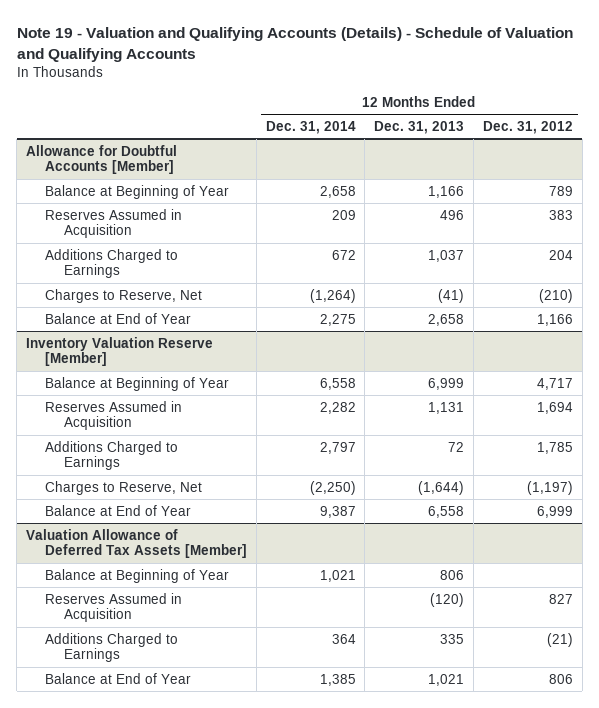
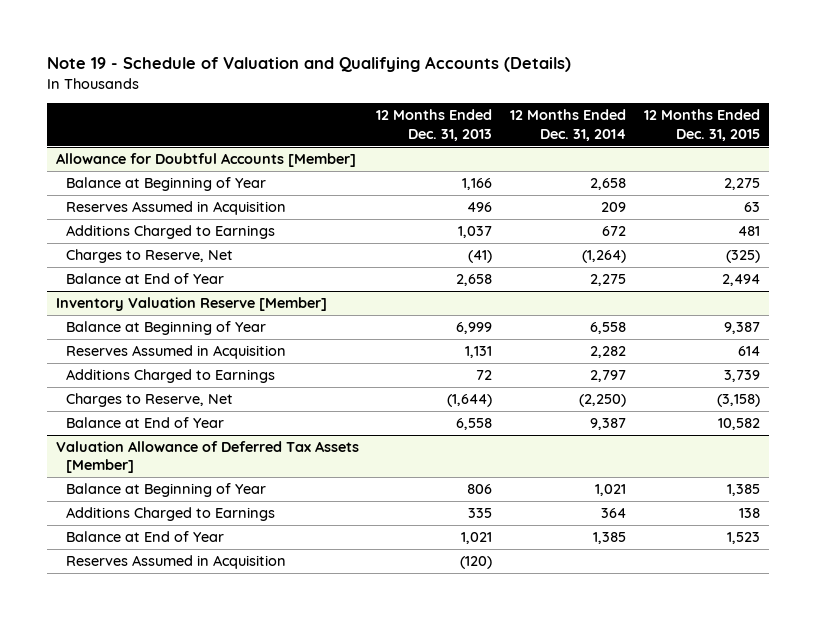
[16,26,573,62] Note 19 - Valuation and Qualifying Accounts (Details) - Schedule of Valuation and Qualifying Accounts -> [46,56,571,73] Note 19 - Schedule of Valuation and Qualifying Accounts (Details)
[482,120,573,134] Dec. 31, 2012 -> none
none -> [643,109,760,141] 12 Months Ended Dec. 31, 2015
[44,592,182,623] Reserves Assumed in Acquisition -> [66,554,287,569] Reserves Assumed in Acquisition

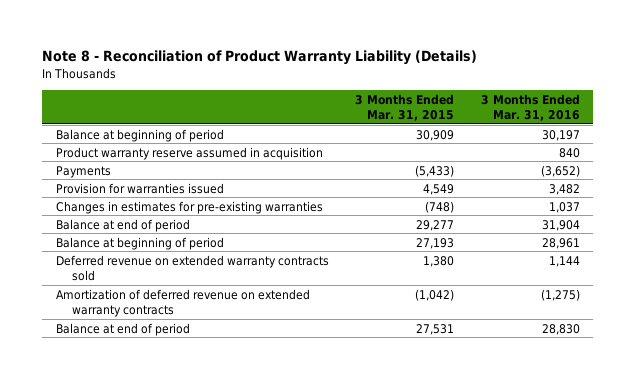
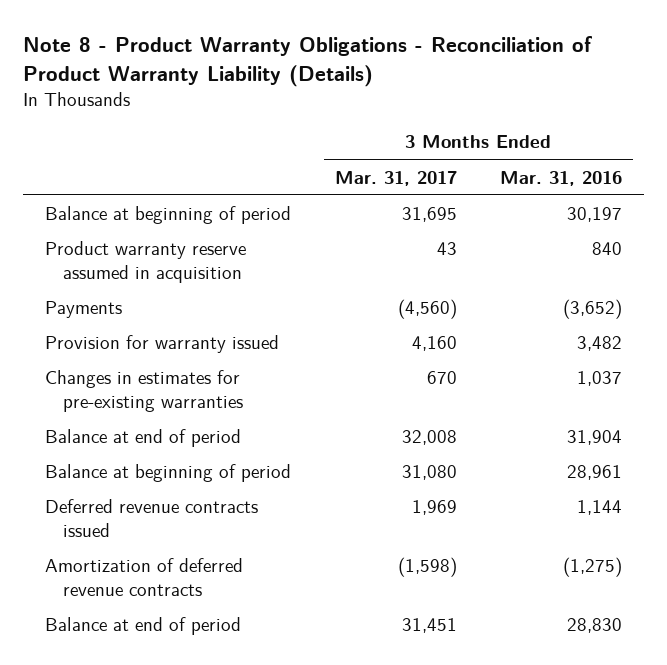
[42,50,478,66] Note 8 - Reconciliation of Product Warranty Liability (Details) -> [23,36,593,87] Note 8 - Product Warranty Obligations - Reconciliation of Product Warranty Liability (Details)
[355,93,455,121] 3 Months Ended Mar. 31, 2015 -> none
none -> [334,170,457,186] Mar. 31, 2017
[55,182,224,194] Provision for warranties issued -> [45,335,280,354] Provision for warranty issued
[55,254,329,281] Deferred revenue on extended warranty contracts sold -> [45,499,259,538] Deferred revenue contracts issued
[55,288,310,317] Amortization of deferred revenue on extended warranty contracts -> [45,558,244,597] Amortization of deferred revenue contracts

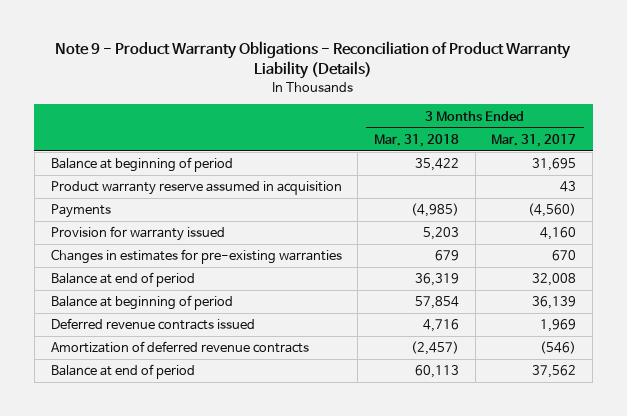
[23,36,593,87] Note 8 - Product Warranty Obligations - Reconciliation of Product Warranty Liability (Details) -> [55,41,572,80] Note 9 - Product Warranty Obligations - Reconciliation of Product Warranty Liability (Details)
[500,170,623,186] Mar. 31, 2016 -> none
none -> [373,133,459,147] Mar. 31, 2018
[401,465,457,481] 31,080 -> [532,296,577,310] 36,139
[397,557,457,578] (1,598) -> [540,341,577,355] (546)
[401,618,457,634] 31,451 -> [532,365,577,379] 37,562

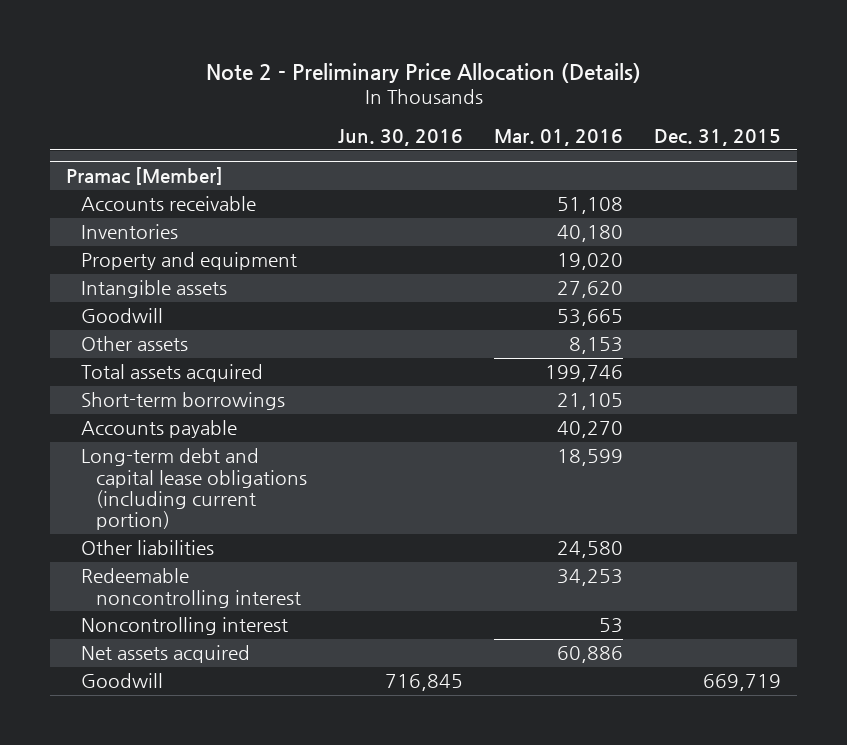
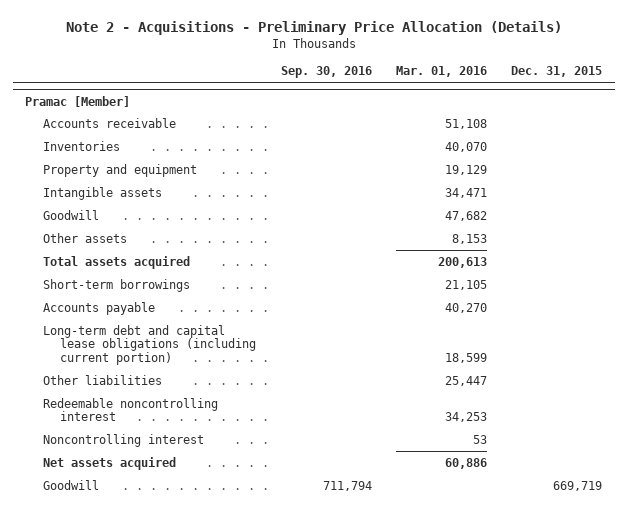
[205,62,641,83] Note 2 - Preliminary Price Allocation (Details) -> [65,20,562,35] Note 2 - Acquisitions - Preliminary Price Allocation (Details)
[337,128,463,146] Jun. 30, 2016 -> none
none -> [280,66,372,79] Sep. 30, 2016
[556,225,623,243] 40,180 -> [445,141,488,152] 40,070
[556,253,623,271] 19,020 -> [445,164,488,175] 19,129
[556,281,623,299] 27,620 -> [445,187,488,198] 34,471
[556,309,623,327] 53,665 -> [445,210,488,221] 47,682
[544,365,623,383] 199,746 -> [438,256,488,268] 200,613
[556,541,623,559] 24,580 -> [445,375,488,386] 25,447

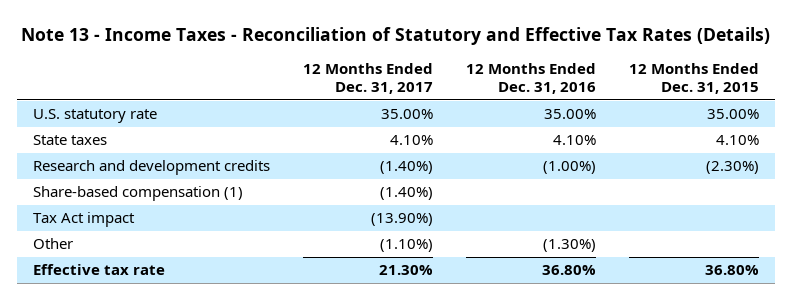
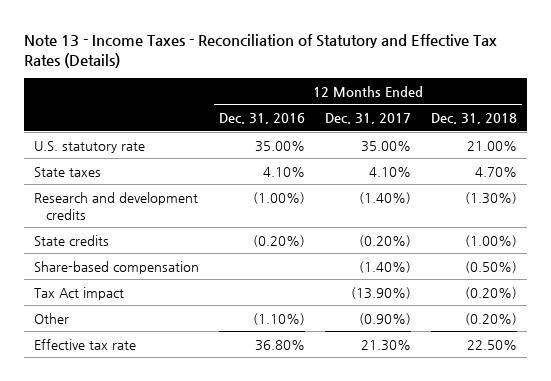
[628,63,759,95] 12 Months Ended Dec. 31, 2015 -> none
none -> [431,113,518,125] Dec. 31, 2018
none -> [34,234,110,246] State credits
[33,186,244,202] Share-based compensation (1) -> [34,260,200,274] Share-based compensation
[380,239,434,253] (1.10%) -> [359,312,412,325] (0.90%)
[542,239,596,253] (1.30%) -> [253,312,306,325] (1.10%)

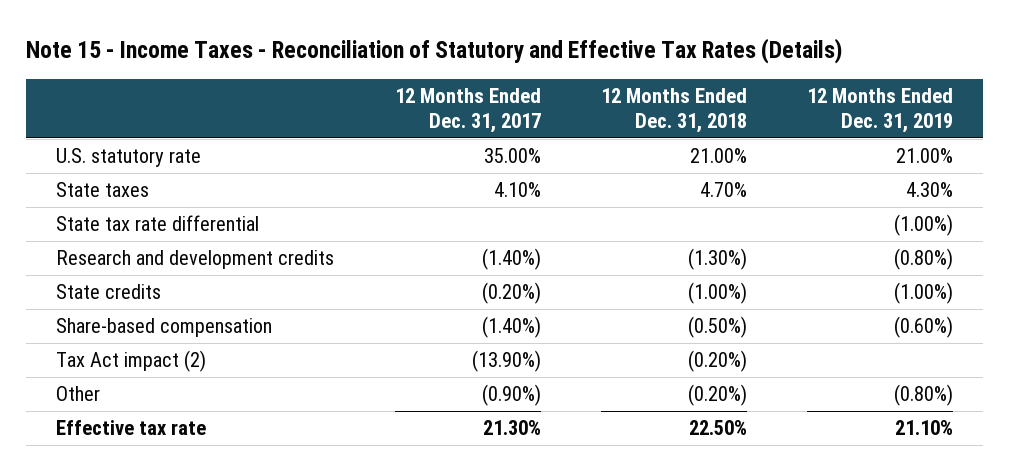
[24,33,498,69] Note 13 - Income Taxes - Reconciliation of Statutory and Effective Tax Rates (Details) -> [26,38,843,65] Note 15 - Income Taxes - Reconciliation of Statutory and Effective Tax Rates (Details)
[219,113,306,125] Dec. 31, 2016 -> none
none -> [807,88,954,134] 12 Months Ended Dec. 31, 2019
none -> [56,215,260,232] State tax rate differential
[34,286,125,300] Tax Act impact -> [56,350,207,373] Tax Act impact (2)

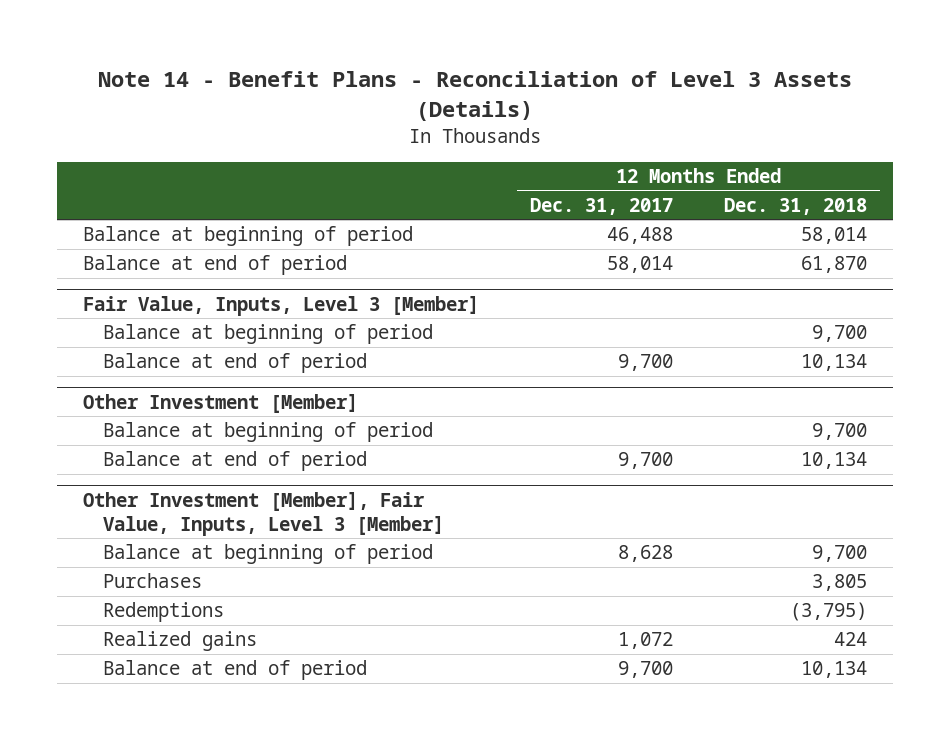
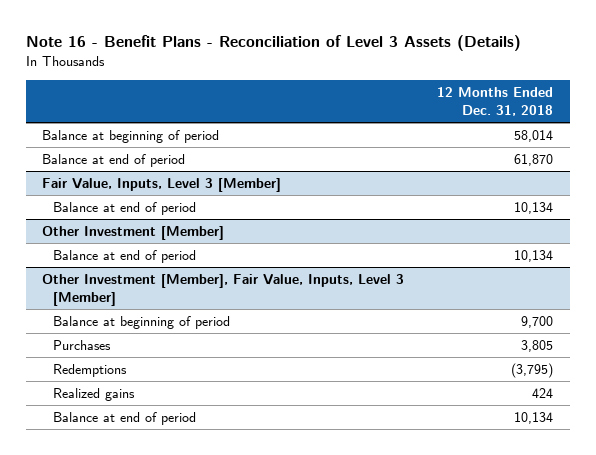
[98,71,853,121] Note 14 - Benefit Plans - Reconciliation of Level 3 Assets (Details) -> [25,35,521,52] Note 16 - Benefit Plans - Reconciliation of Level 3 Assets (Details)
[530,197,674,215] Dec. 31, 2017 -> none
[102,324,433,345] Balance at beginning of period -> none
[102,422,433,443] Balance at beginning of period -> none

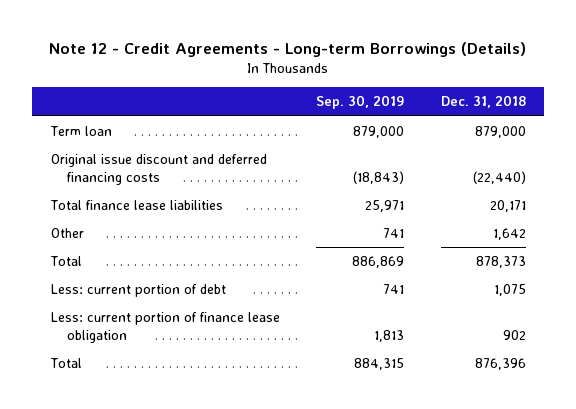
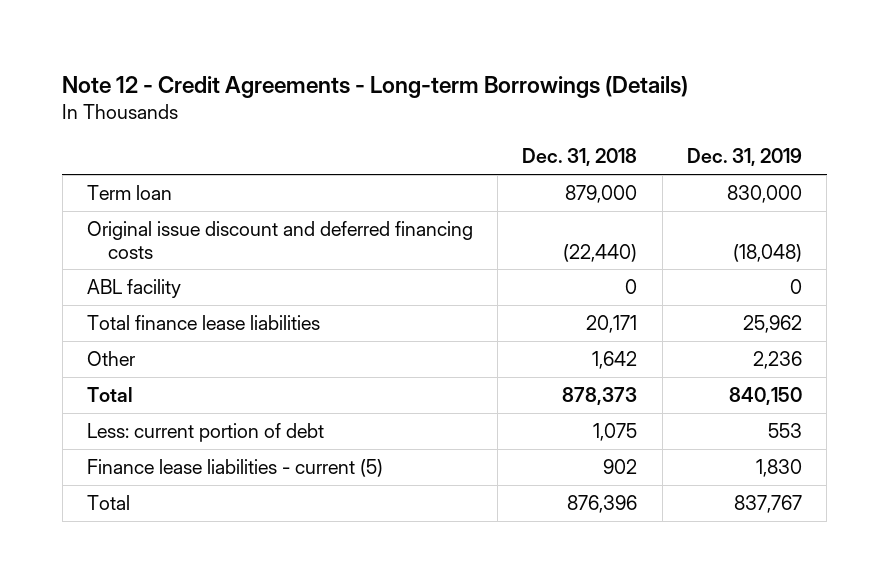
[316,95,405,110] Sep. 30, 2019 -> none
none -> [686,148,802,167] Dec. 31, 2019
none -> [87,279,182,299] ABL facility
[50,311,280,343] Less: current portion of finance lease obligation -> [87,459,384,478] Finance lease liabilities - current (5)

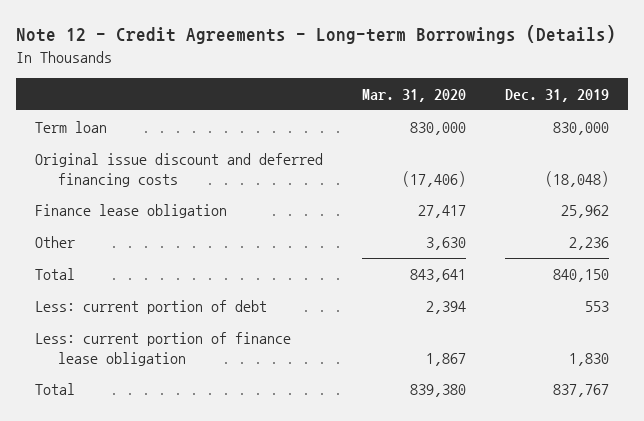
[522,148,638,167] Dec. 31, 2018 -> none
none -> [361,89,466,103] Mar. 31, 2020
[87,279,182,299] ABL facility -> none
[87,315,321,331] Total finance lease liabilities -> [35,204,228,219] Finance lease obligation
[87,459,384,478] Finance lease liabilities - current (5) -> [35,332,292,366] Less: current portion of finance lease obligation

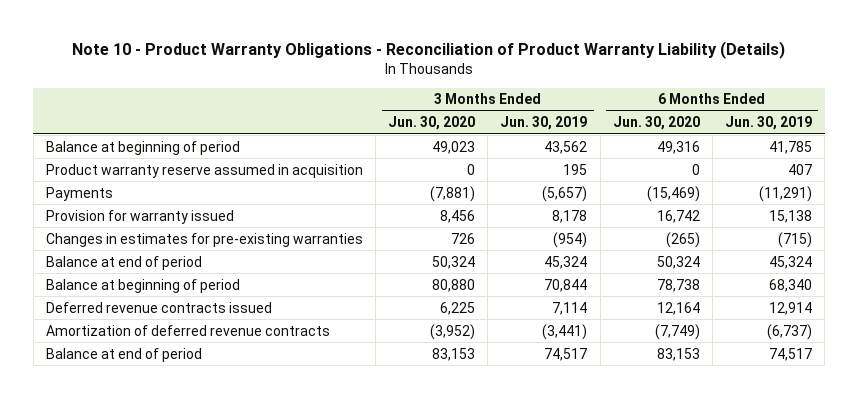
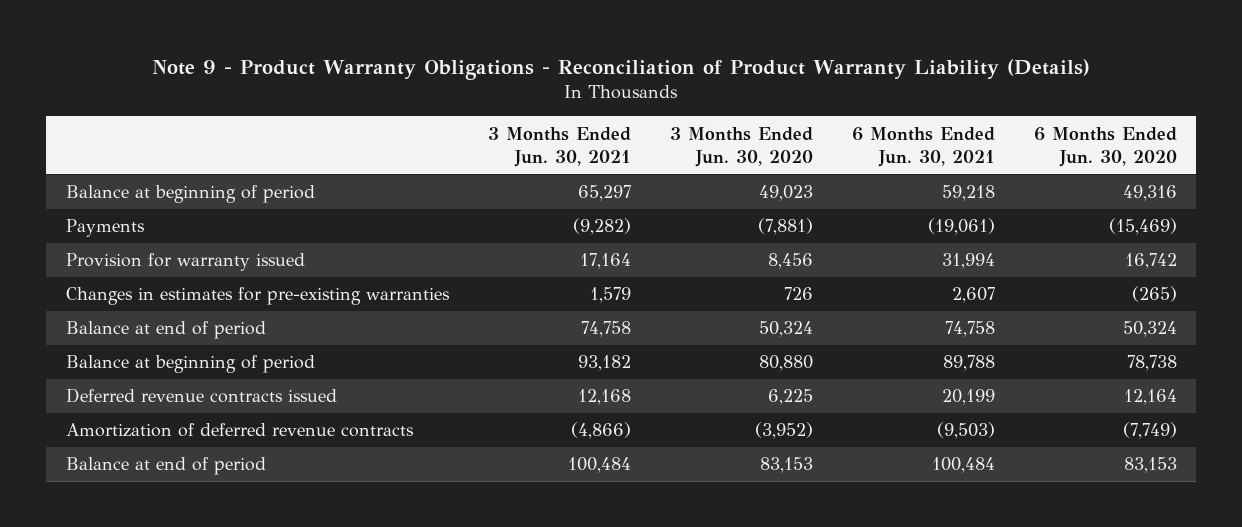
[71,40,785,59] Note 10 - Product Warranty Obligations - Reconciliation of Product Warranty Liability (Details) -> [152,59,1091,81] Note 9 - Product Warranty Obligations - Reconciliation of Product Warranty Liability (Details)
[500,116,588,131] Jun. 30, 2019 -> none
[724,116,812,131] Jun. 30, 2019 -> none
none -> [487,126,631,167] 3 Months Ended Jun. 30, 2021
none -> [851,126,995,167] 6 Months Ended Jun. 30, 2021
[45,163,363,178] Product warranty reserve assumed in acquisition -> none

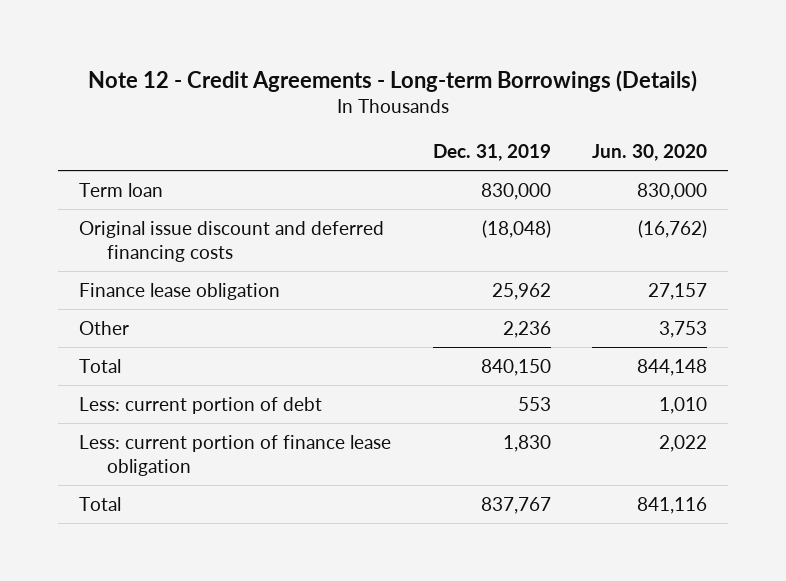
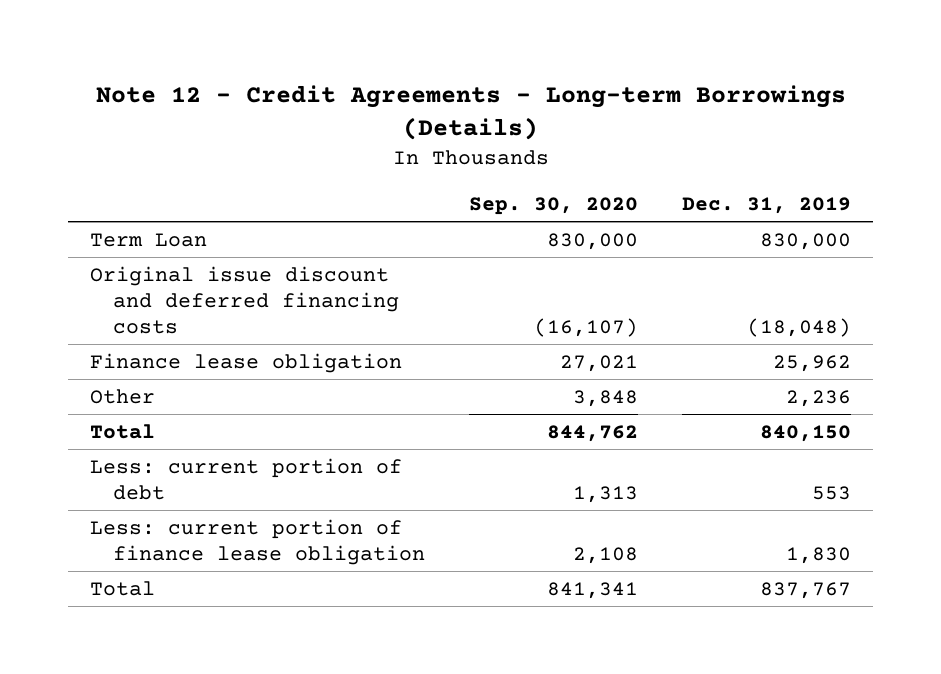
[592,143,708,161] Jun. 30, 2020 -> none
none -> [468,196,638,215] Sep. 30, 2020
[79,183,164,198] Term loan -> [90,232,208,247] Term Loan

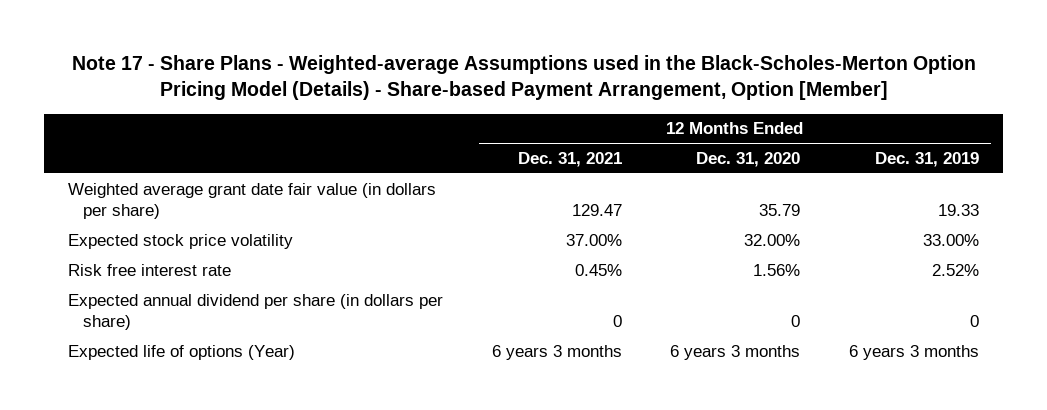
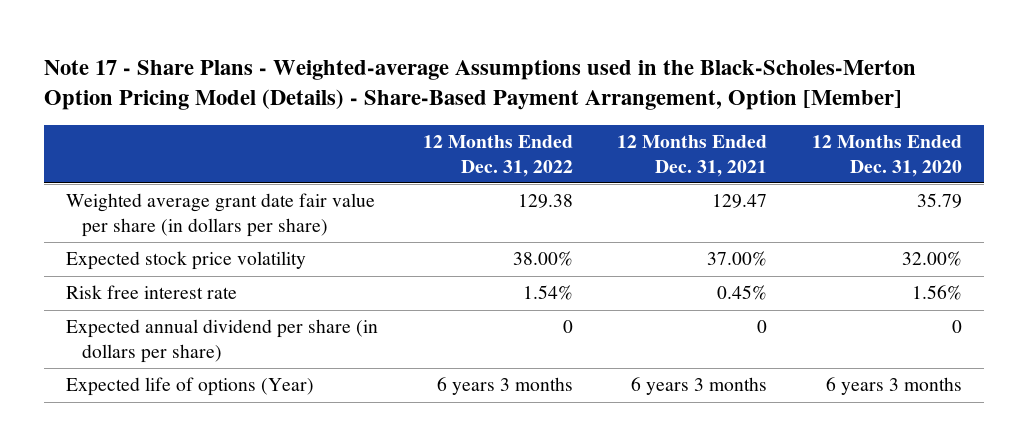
[71,55,976,101] Note 17 - Share Plans - Weighted-average Assumptions used in the Black-Scholes-Merton Option Pricing Model (Details) - Share-based Payment Arrangement, Option [Member] -> [44,59,917,111] Note 17 - Share Plans - Weighted-average Assumptions used in the Black-Scholes-Merton Option Pricing Model (Details) - Share-Based Payment Arrangement, Option [Member]
[875,151,980,167] Dec. 31, 2019 -> none
none -> [422,135,573,177] 12 Months Ended Dec. 31, 2022
[67,182,436,220] Weighted average grant date fair value (in dollars per share) -> [66,193,376,237] Weighted average grant date fair value per share (in dollars per share)

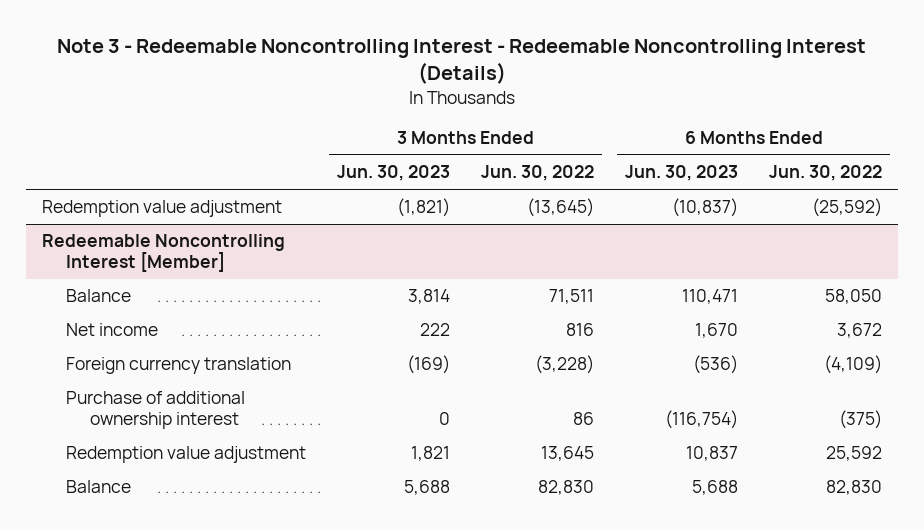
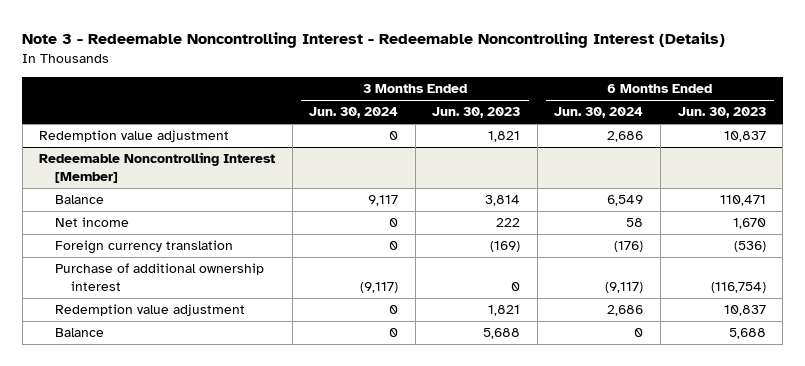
[481,165,595,182] Jun. 30, 2022 -> none
[769,165,883,182] Jun. 30, 2022 -> none
none -> [309,107,399,119] Jun. 30, 2024
none -> [554,107,644,119] Jun. 30, 2024
[396,198,450,218] (1,821) -> [488,131,521,143] 1,821
[672,198,739,218] (10,837) -> [723,131,766,143] 10,837

